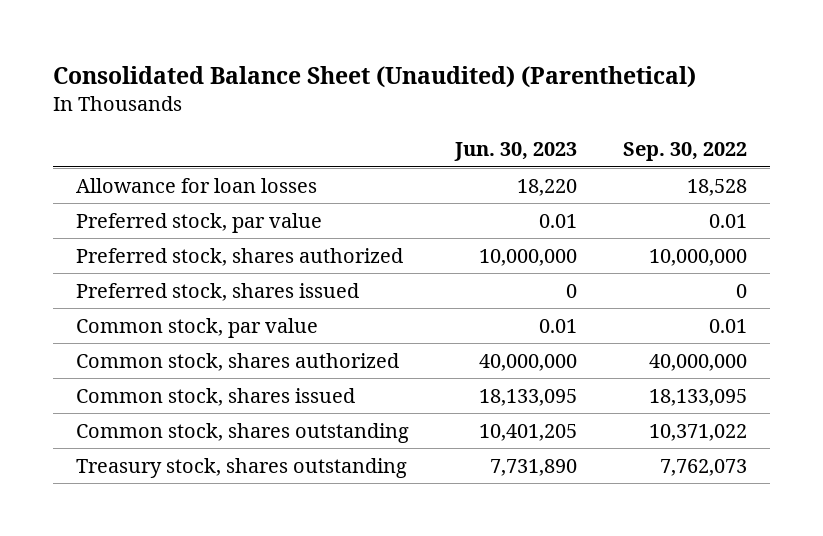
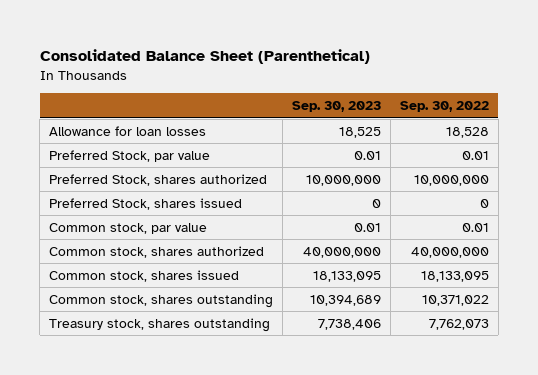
[53,66,697,89] Consolidated Balance Sheet (Unaudited) (Parenthetical) -> [39,49,370,65] Consolidated Balance Sheet (Parenthetical)
[454,142,578,162] Jun. 30, 2023 -> none
none -> [291,101,381,113] Sep. 30, 2023
[76,212,323,233] Preferred stock, par value -> [49,149,211,162] Preferred Stock, par value
[76,247,404,266] Preferred stock, shares authorized -> [49,173,268,186] Preferred Stock, shares authorized
[76,282,360,301] Preferred stock, shares issued -> [49,197,243,210] Preferred Stock, shares issued

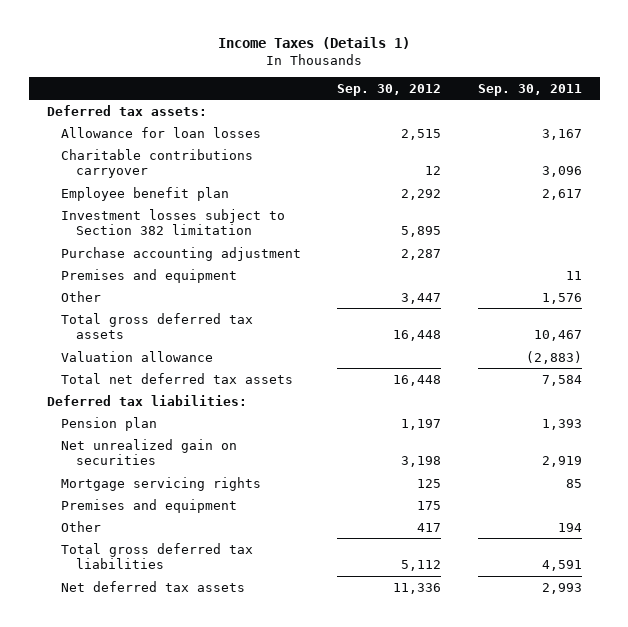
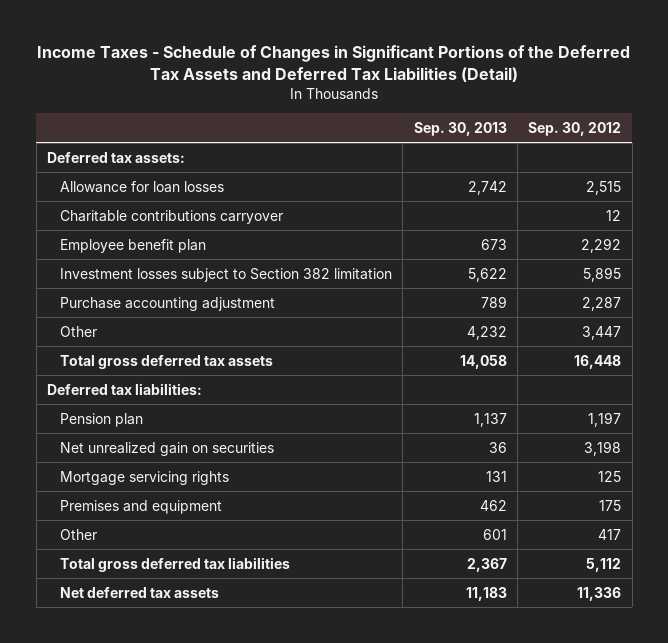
[218,37,411,50] Income Taxes (Details 1) -> [37,44,631,82] Income Taxes - Schedule of Changes in Significant Portions of the Deferred Tax Assets and Deferred Tax Liabilities (Detail)
[477,83,582,96] Sep. 30, 2011 -> none
none -> [413,121,507,136] Sep. 30, 2013
[61,268,238,283] Premises and equipment -> none
[61,350,214,362] Valuation allowance -> none
[61,372,294,384] Total net deferred tax assets -> none

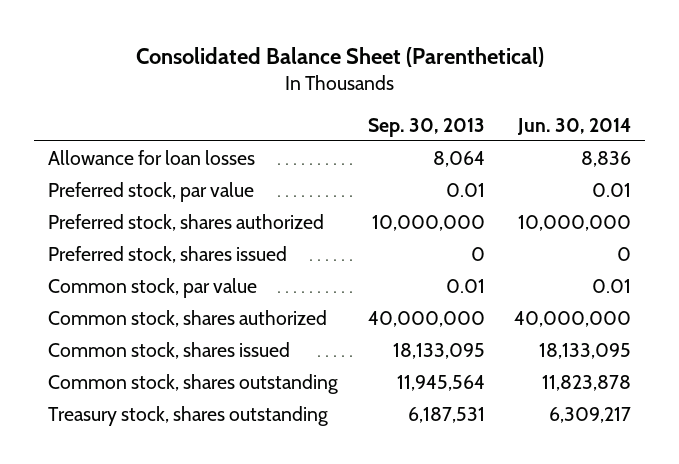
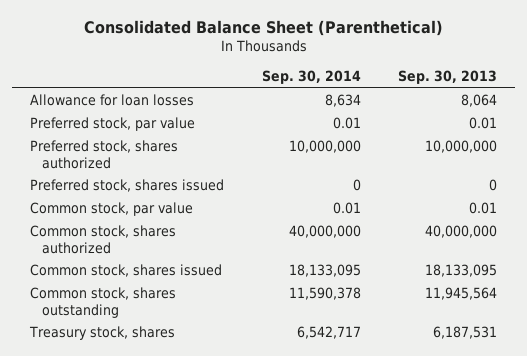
[516,117,631,135] Jun. 30, 2014 -> none
none -> [261,70,361,85] Sep. 30, 2014
[48,405,329,426] Treasury stock, shares outstanding -> [29,326,176,341] Treasury stock, shares

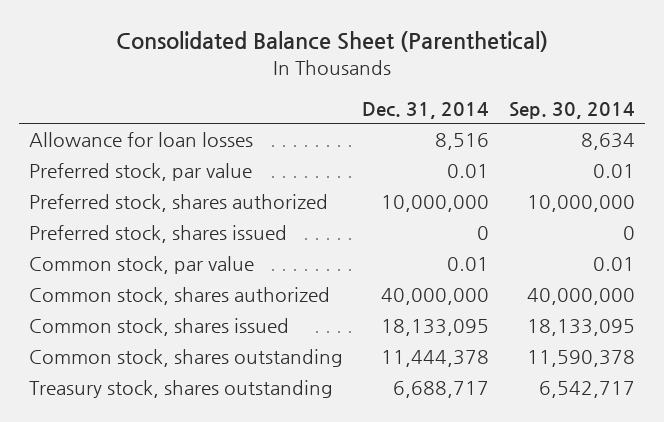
[397,70,497,85] Sep. 30, 2013 -> none
none -> [362,101,490,119] Dec. 31, 2014
[29,326,176,341] Treasury stock, shares -> [28,379,333,398] Treasury stock, shares outstanding

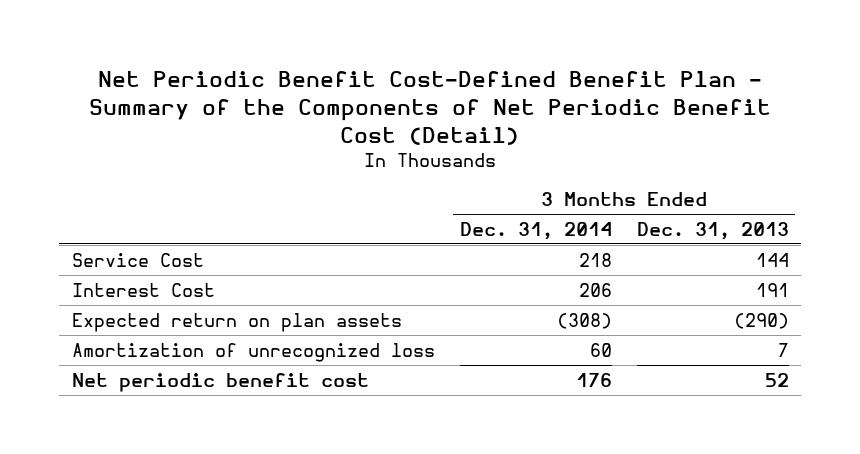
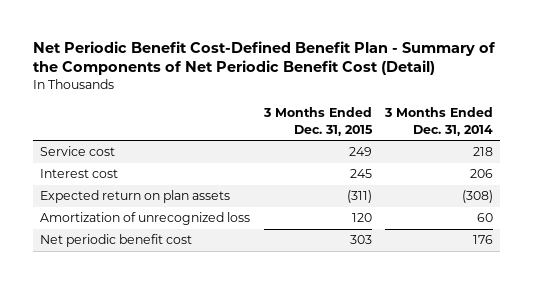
[636,221,789,240] Dec. 31, 2013 -> none
none -> [262,107,373,136] 3 Months Ended Dec. 31, 2015
[71,252,204,267] Service Cost -> [40,146,116,157] Service cost
[71,282,215,297] Interest Cost -> [40,169,119,179] Interest cost

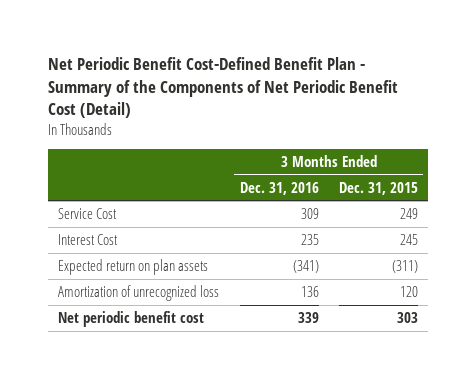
[384,107,494,136] 3 Months Ended Dec. 31, 2014 -> none
none -> [239,181,319,195] Dec. 31, 2016
[40,146,116,157] Service cost -> [57,207,117,219] Service Cost
[40,169,119,179] Interest cost -> [57,233,118,245] Interest Cost

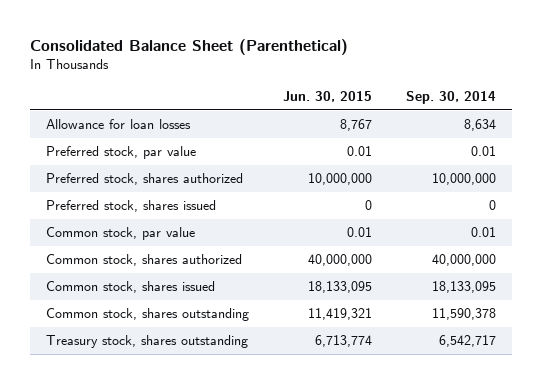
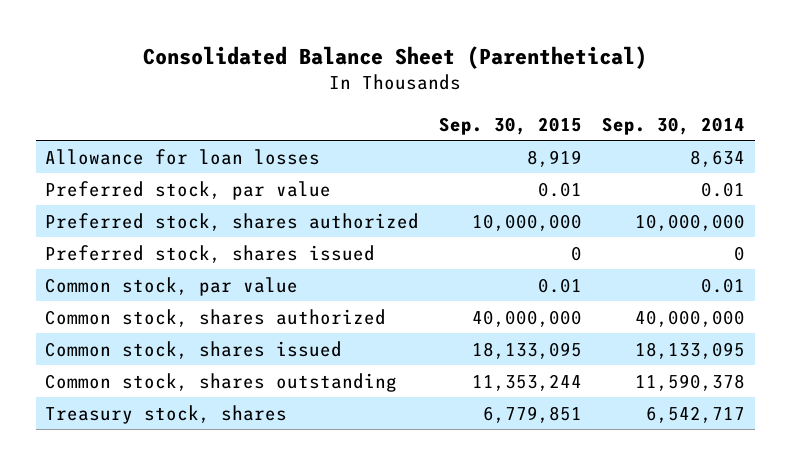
[283,91,373,103] Jun. 30, 2015 -> none
none -> [439,116,583,135] Sep. 30, 2015
[46,335,249,349] Treasury stock, shares outstanding -> [45,404,288,424] Treasury stock, shares

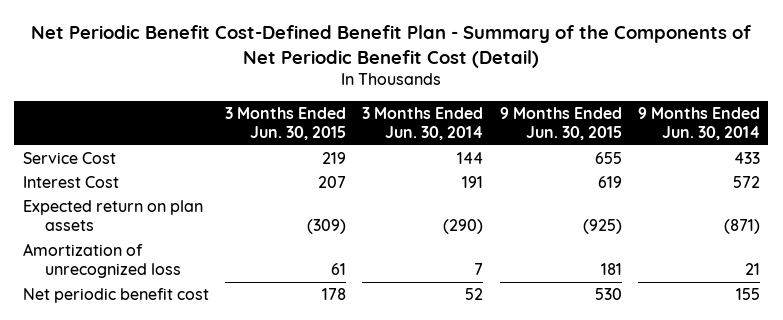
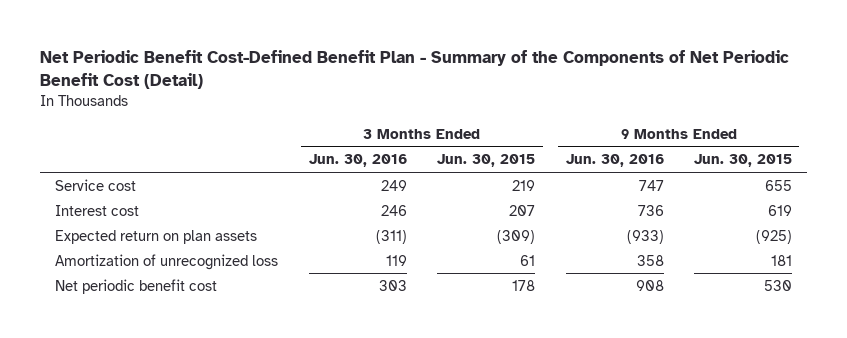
[362,106,484,141] 3 Months Ended Jun. 30, 2014 -> none
[638,106,761,141] 9 Months Ended Jun. 30, 2014 -> none
none -> [308,154,407,168] Jun. 30, 2016
none -> [565,154,664,168] Jun. 30, 2016
[22,151,116,164] Service Cost -> [55,178,137,191] Service cost
[22,175,119,188] Interest Cost -> [55,204,140,216] Interest cost

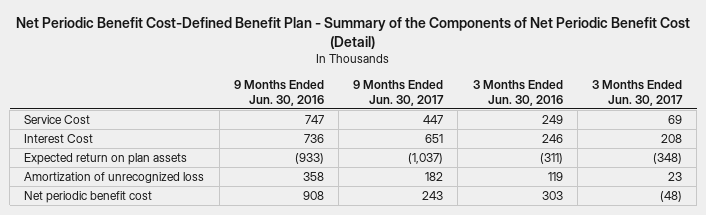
[437,154,536,168] Jun. 30, 2015 -> none
[693,154,792,168] Jun. 30, 2015 -> none
none -> [353,80,445,106] 9 Months Ended Jun. 30, 2017
none -> [591,80,683,106] 3 Months Ended Jun. 30, 2017
[55,178,137,191] Service cost -> [24,115,91,125] Service Cost
[55,204,140,216] Interest cost -> [24,134,94,144] Interest Cost

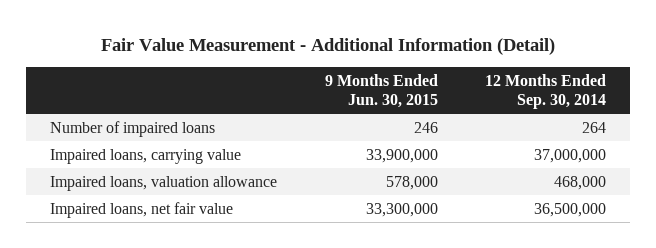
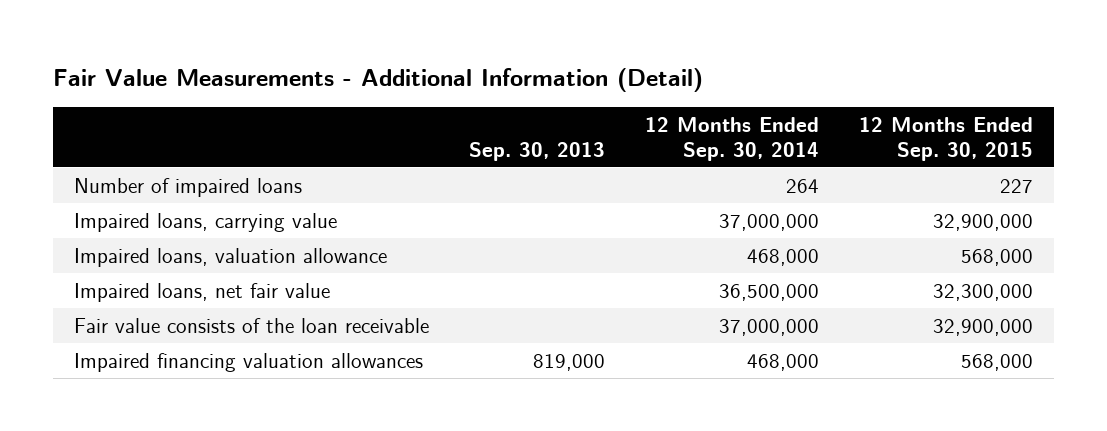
[101,37,556,55] Fair Value Measurement - Additional Information (Detail) -> [53,67,704,92] Fair Value Measurements - Additional Information (Detail)
[324,73,438,109] 9 Months Ended Jun. 30, 2015 -> none
none -> [468,141,605,161] Sep. 30, 2013
none -> [859,116,1034,161] 12 Months Ended Sep. 30, 2015
none -> [73,317,429,333] Fair value consists of the loan receivable
none -> [73,352,423,372] Impaired financing valuation allowances

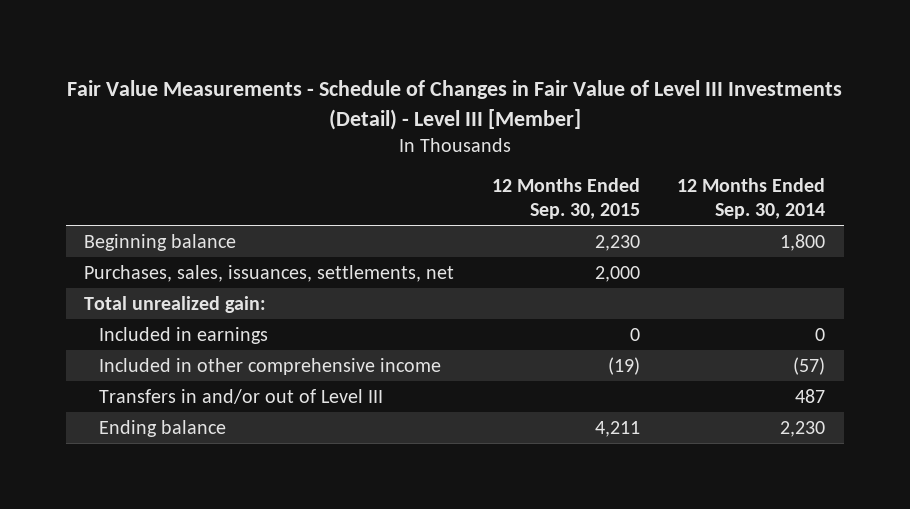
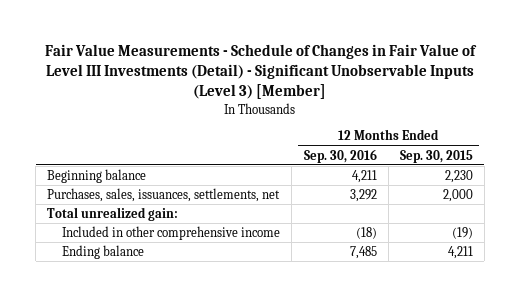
[66,79,842,130] Fair Value Measurements - Schedule of Changes in Fair Value of Level III Investments (Detail) - Level III [Member] -> [45,43,478,100] Fair Value Measurements - Schedule of Changes in Fair Value of Level III Investments (Detail) - Significant Unobservable Inputs (Level 3) [Member]
[677,178,826,220] 12 Months Ended Sep. 30, 2014 -> none
none -> [303,148,377,163] Sep. 30, 2016
[99,326,269,344] Included in earnings -> none
[99,388,384,404] Transfers in and/or out of Level III -> none

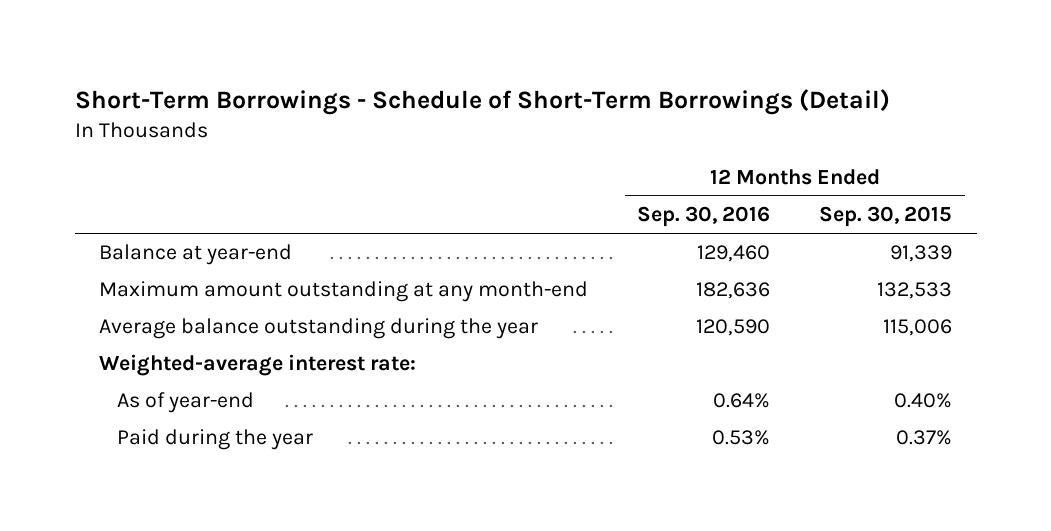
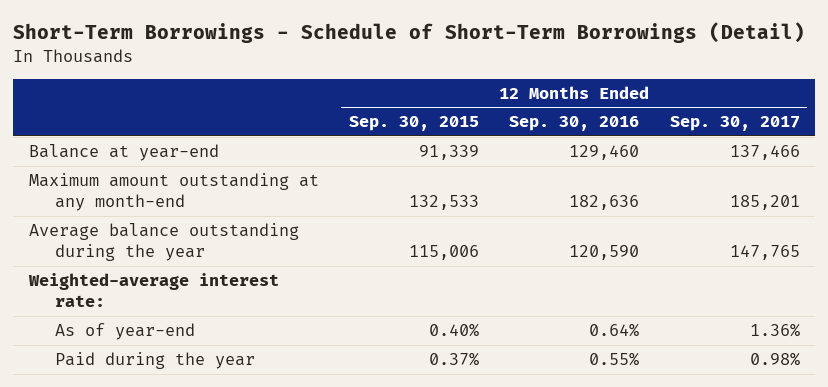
none -> [669,116,800,132] Sep. 30, 2017
[712,430,771,446] 0.53% -> [589,352,640,367] 0.55%

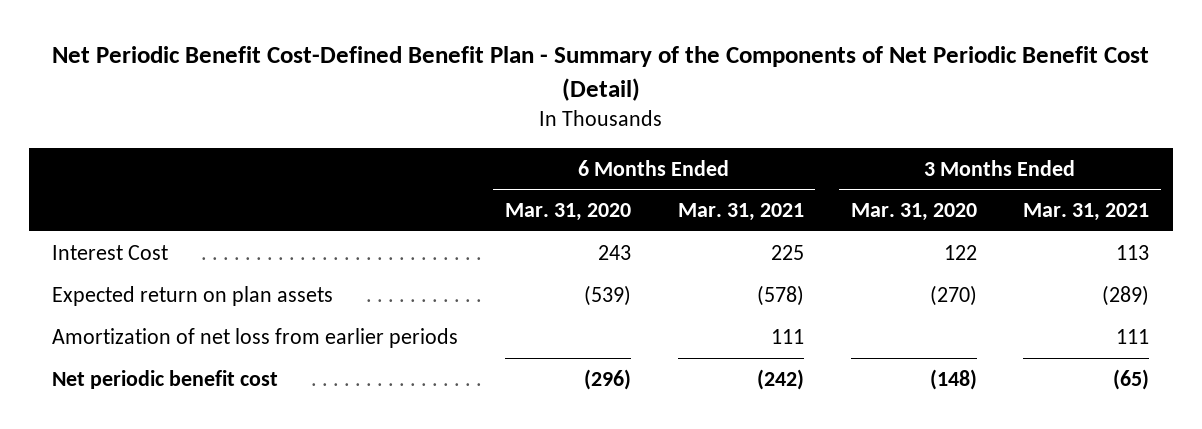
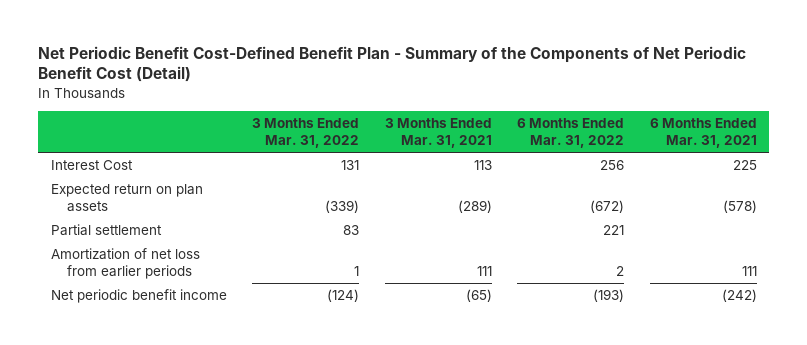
[505,203,632,222] Mar. 31, 2020 -> none
[850,203,977,222] Mar. 31, 2020 -> none
none -> [252,118,360,148] 3 Months Ended Mar. 31, 2022
none -> [517,118,625,148] 6 Months Ended Mar. 31, 2022
none -> [50,224,162,237] Partial settlement
[52,369,279,389] Net periodic benefit cost -> [50,289,227,304] Net periodic benefit income

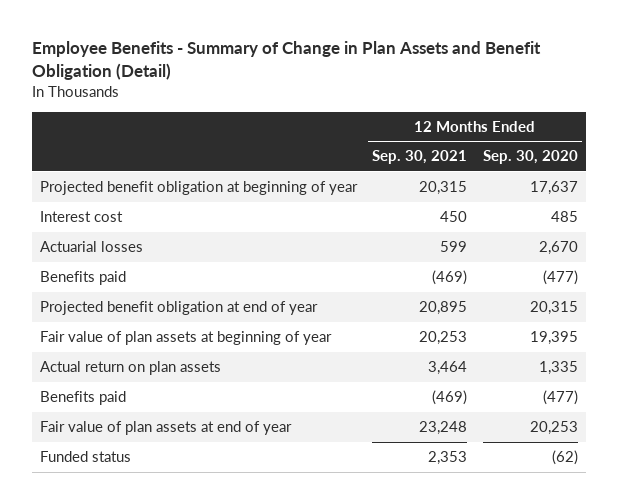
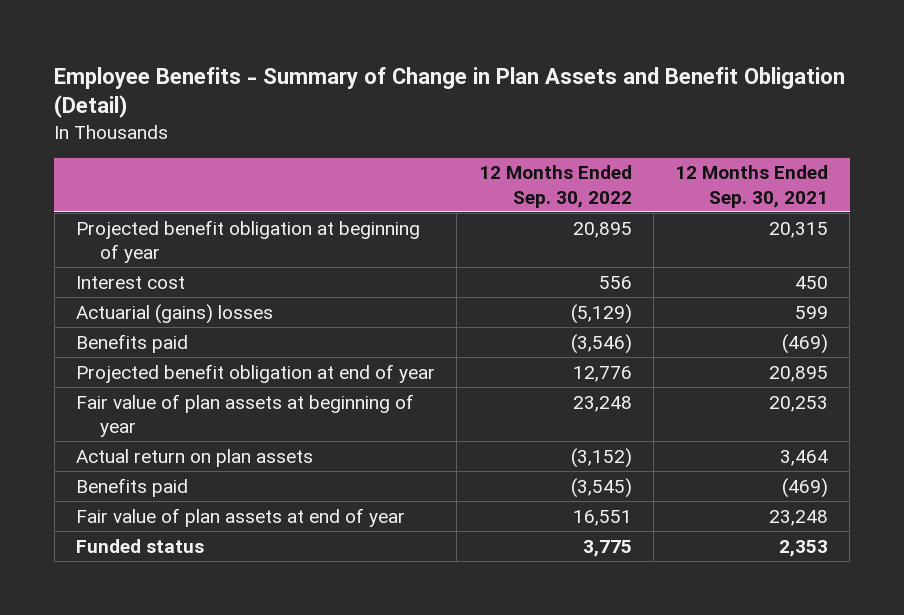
[482,150,578,165] Sep. 30, 2020 -> none
none -> [478,165,632,208] 12 Months Ended Sep. 30, 2022
[39,241,143,253] Actuarial losses -> [76,303,274,324] Actuarial (gains) losses

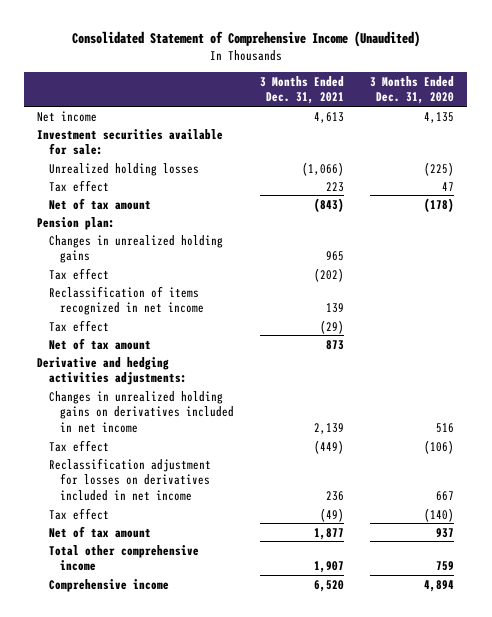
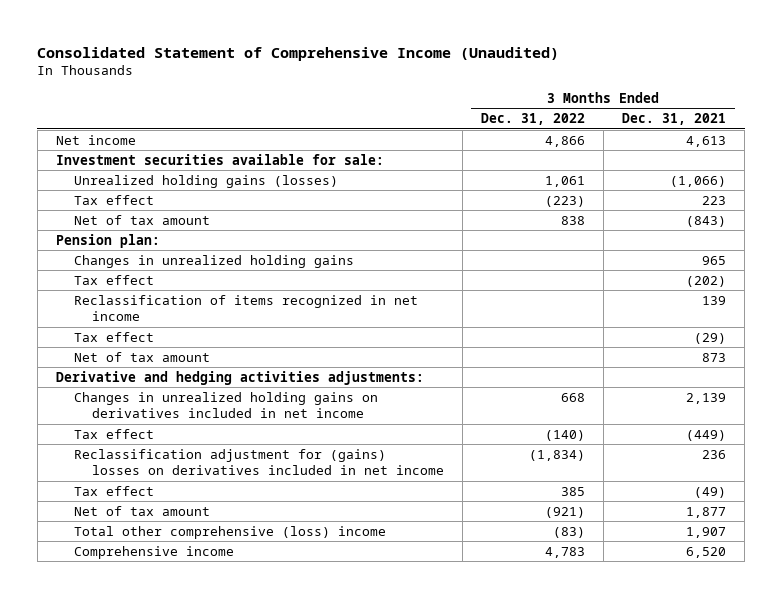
[370,75,455,105] 3 Months Ended Dec. 31, 2020 -> none
none -> [480,113,585,126] Dec. 31, 2022
[48,162,199,176] Unrealized holding losses -> [73,174,338,188] Unrealized holding gains (losses)
[48,457,211,501] Reclassification adjustment for losses on derivatives included in net income -> [73,448,444,476] Reclassification adjustment for (gains) losses on derivatives included in net income
[48,544,199,572] Total other comprehensive income -> [73,525,386,539] Total other comprehensive (loss) income

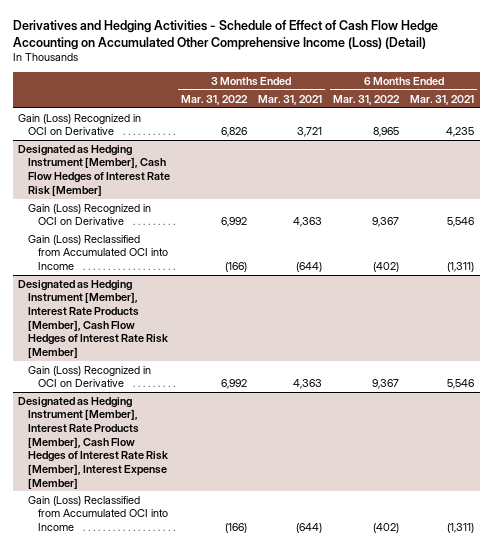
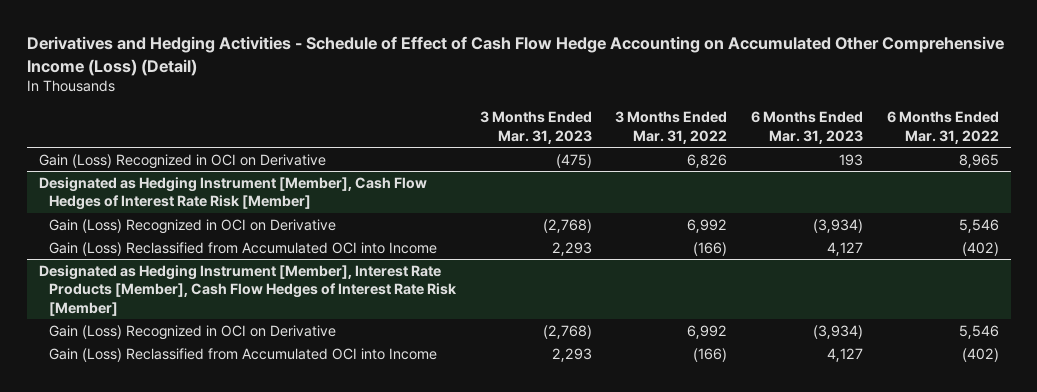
[257,94,322,105] Mar. 31, 2021 -> none
[410,94,475,105] Mar. 31, 2021 -> none
none -> [479,111,592,144] 3 Months Ended Mar. 31, 2023
none -> [751,111,864,144] 6 Months Ended Mar. 31, 2023
[372,217,400,228] 9,367 -> [958,218,999,233] 5,546
[18,396,168,489] Designated as Hedging Instrument [Member], Interest Rate Products [Member], Cash Flow Hedges of Interest Rate Risk [Member], Interest Expense [Member] -> none
[372,379,400,390] 9,367 -> [958,324,999,339] 5,546

